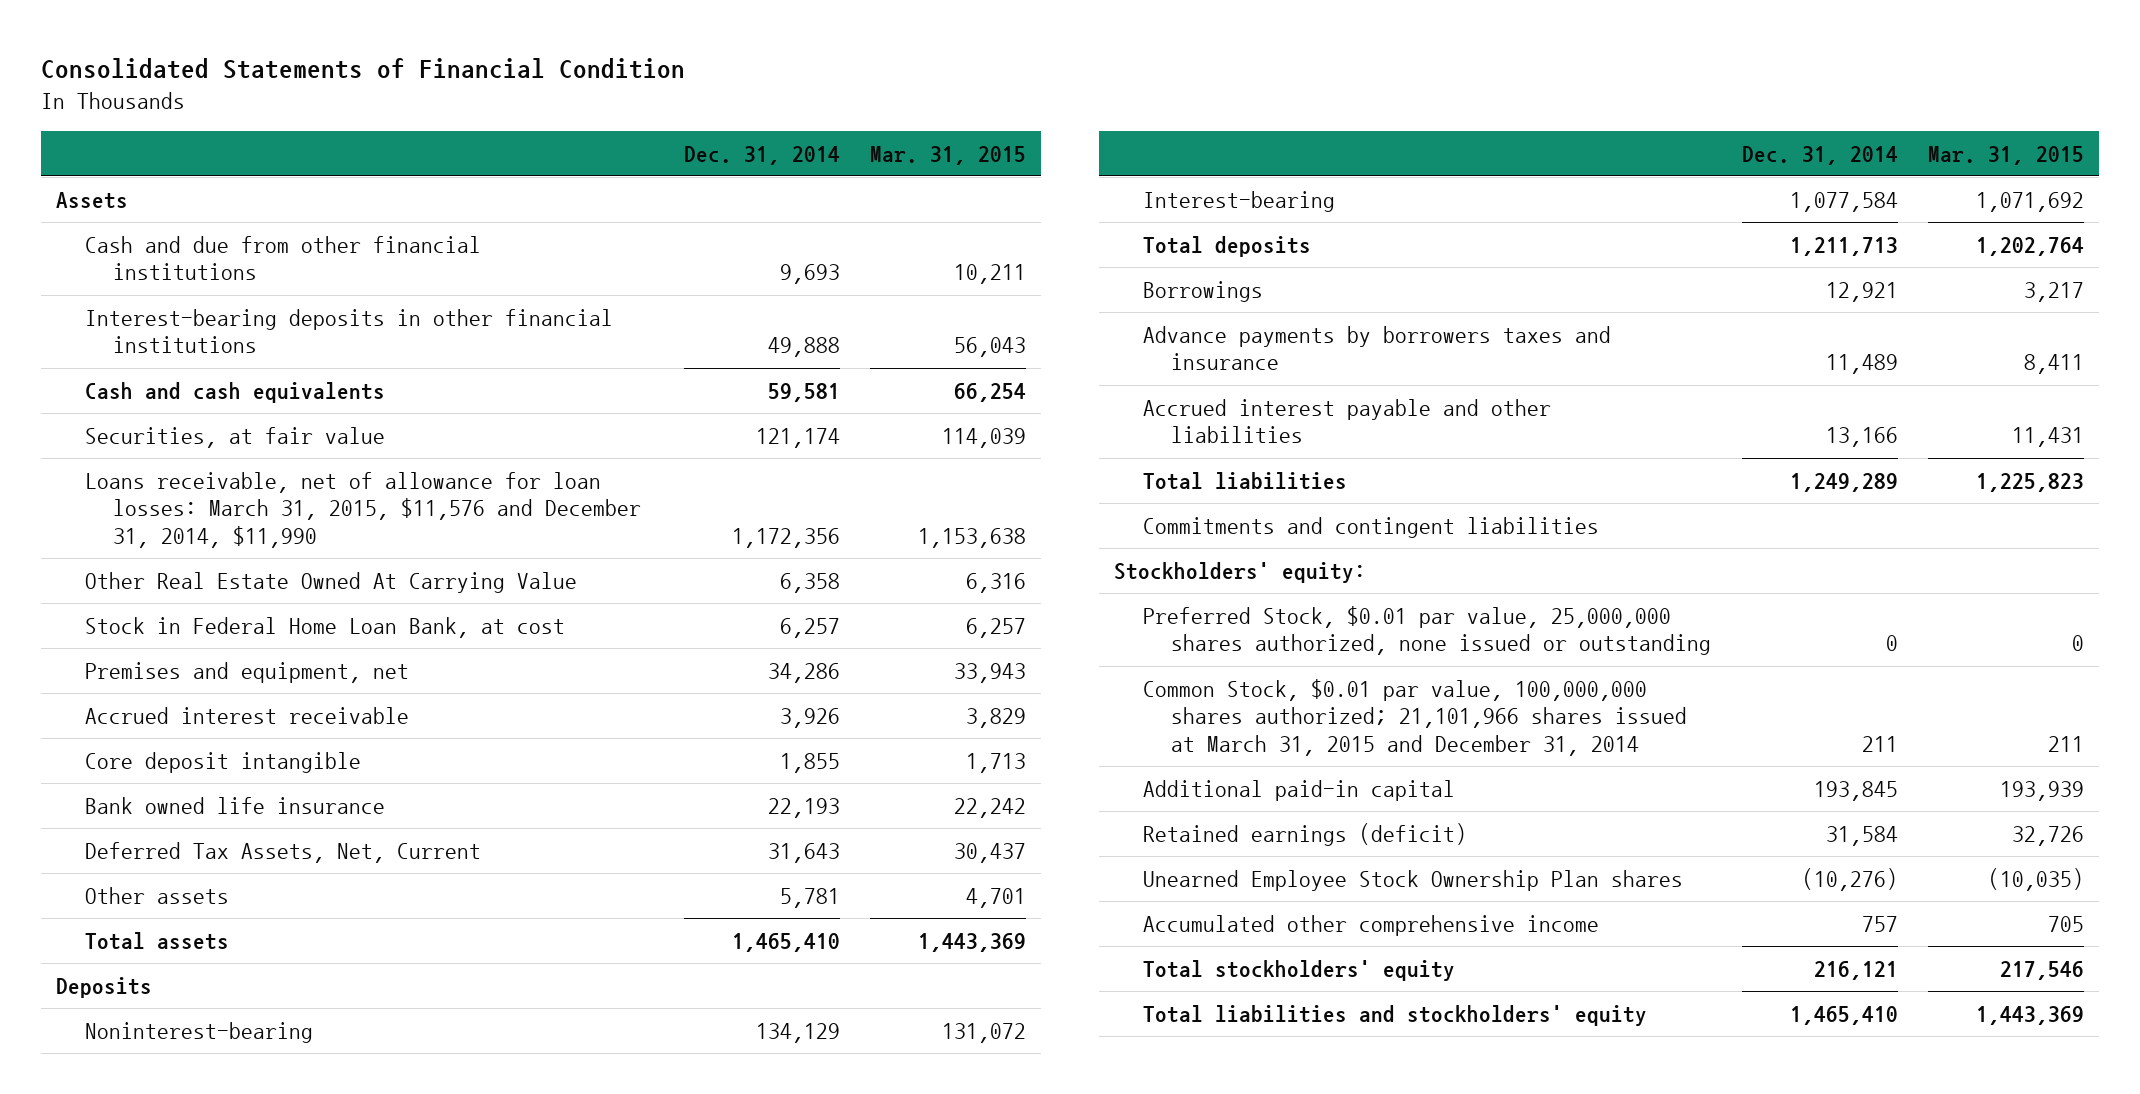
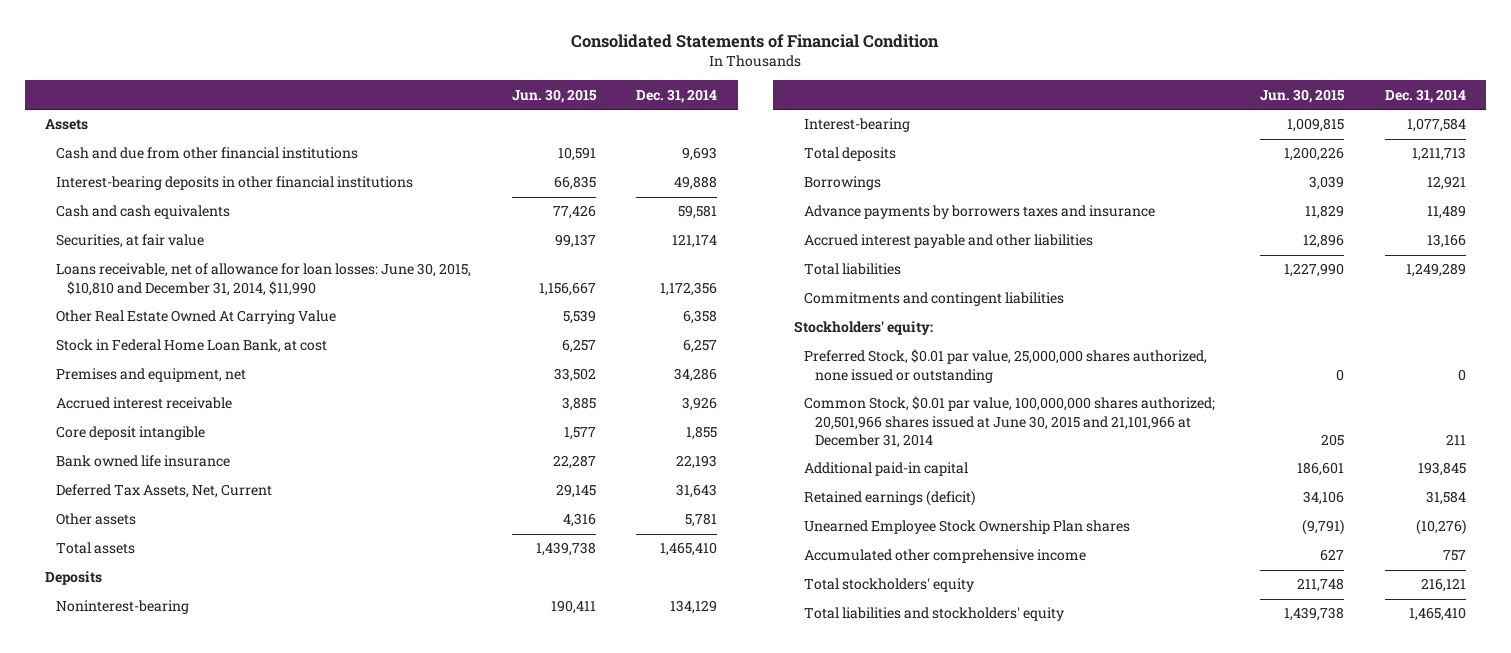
[870,145,1027,165] Mar. 31, 2015 -> none
none -> [511,88,597,103] Jun. 30, 2015
[84,471,642,548] Loans receivable, net of allowance for loan losses: March 31, 2015, $11,576 and December 31, 2014, $11,990 -> [55,263,471,296] Loans receivable, net of allowance for loan losses: June 30, 2015, $10,810 and December 31, 2014, $11,990
[1142,678,1687,756] Common Stock, $0.01 par value, 100,000,000 shares authorized; 21,101,966 shares issued at March 31, 2015 and December 31, 2014 -> [804,396,1216,448] Common Stock, $0.01 par value, 100,000,000 shares authorized; 20,501,966 shares issued at June 30, 2015 and 21,101,966 at December 31, 2014

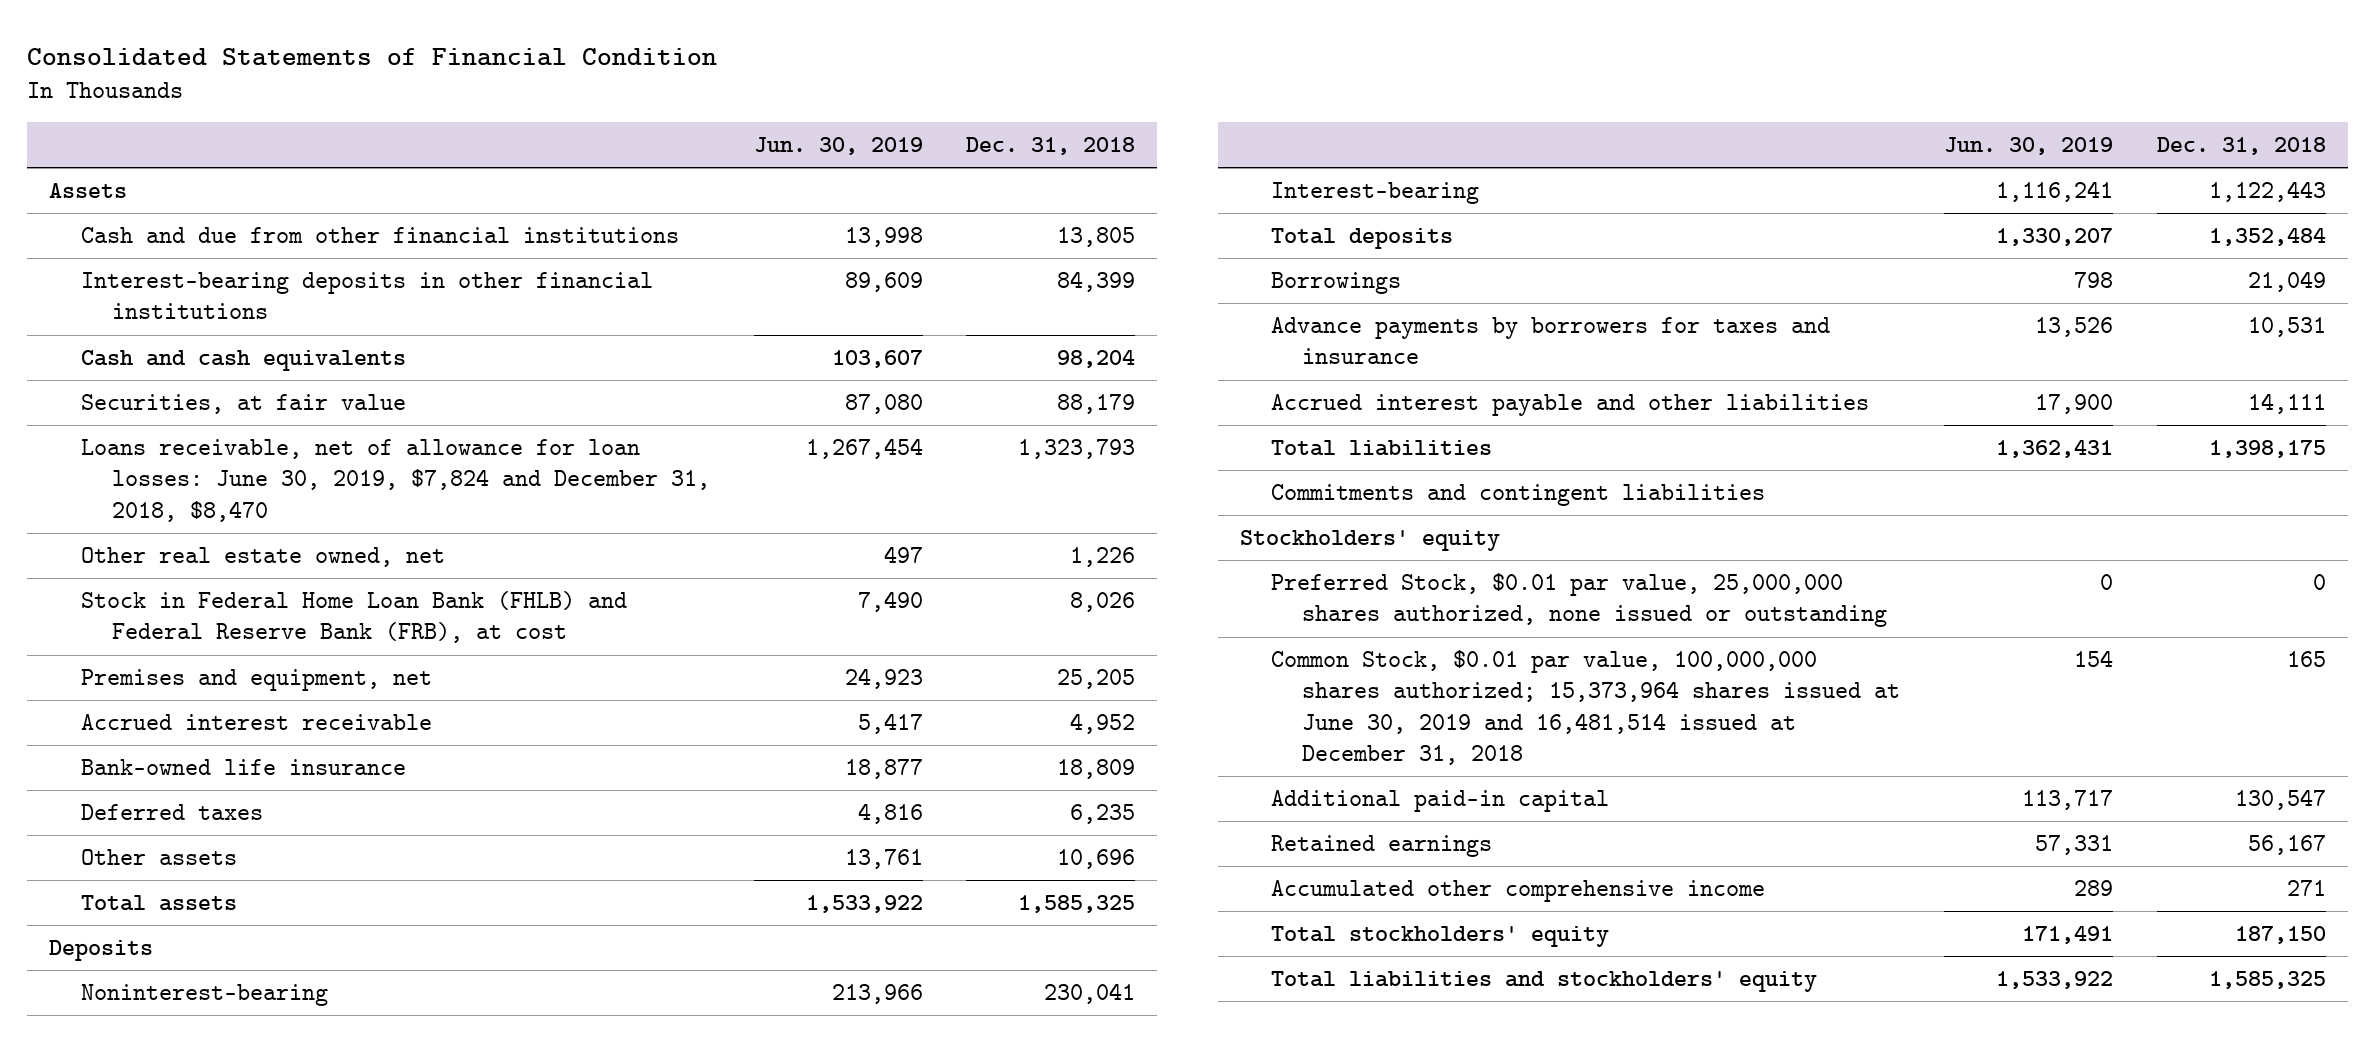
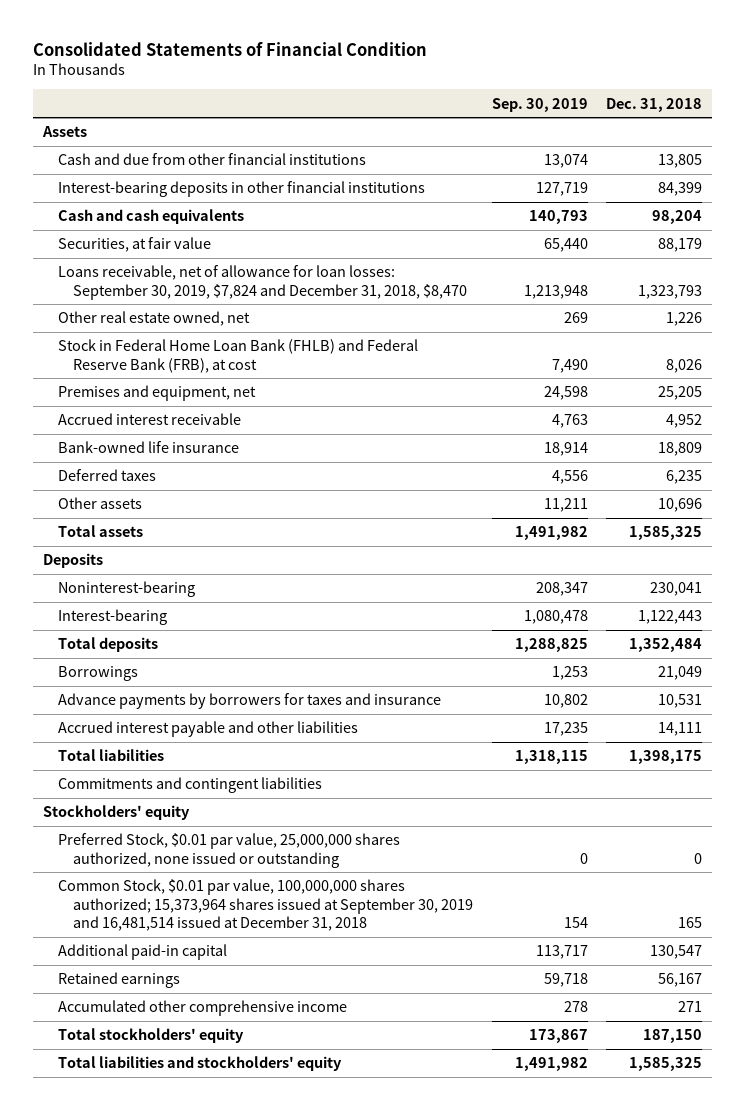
[753,136,923,155] Jun. 30, 2019 -> none
none -> [491,97,588,112] Sep. 30, 2019
[80,438,710,522] Loans receivable, net of allowance for loan losses: June 30, 2019, $7,824 and December 31, 2018, $8,470 -> [57,265,468,300] Loans receivable, net of allowance for loan losses: September 30, 2019, $7,824 and December 31, 2018, $8,470
[1271,649,1901,766] Common Stock, $0.01 par value, 100,000,000 shares authorized; 15,373,964 shares issued at June 30, 2019 and 16,481,514 issued at December 31, 2018 -> [57,879,474,932] Common Stock, $0.01 par value, 100,000,000 shares authorized; 15,373,964 shares issued at September 30, 2019 and 16,481,514 issued at December 31, 2018

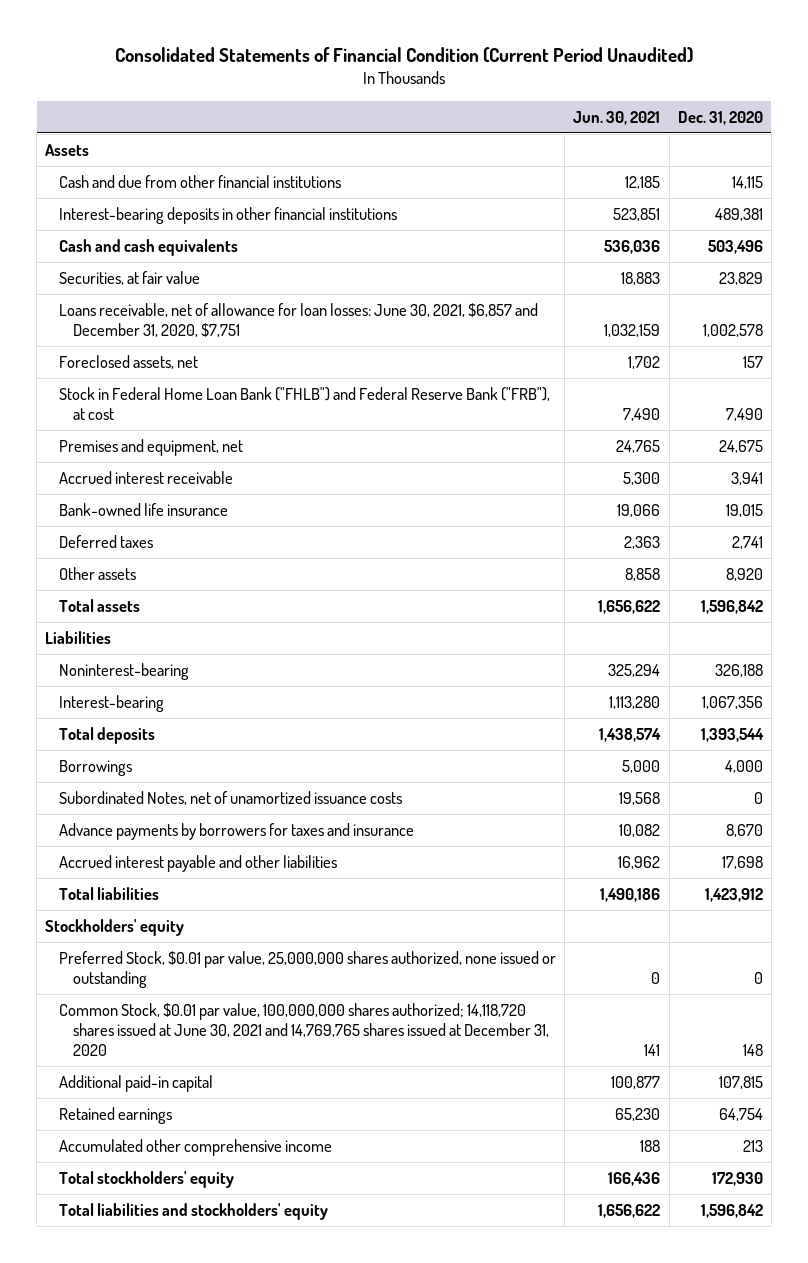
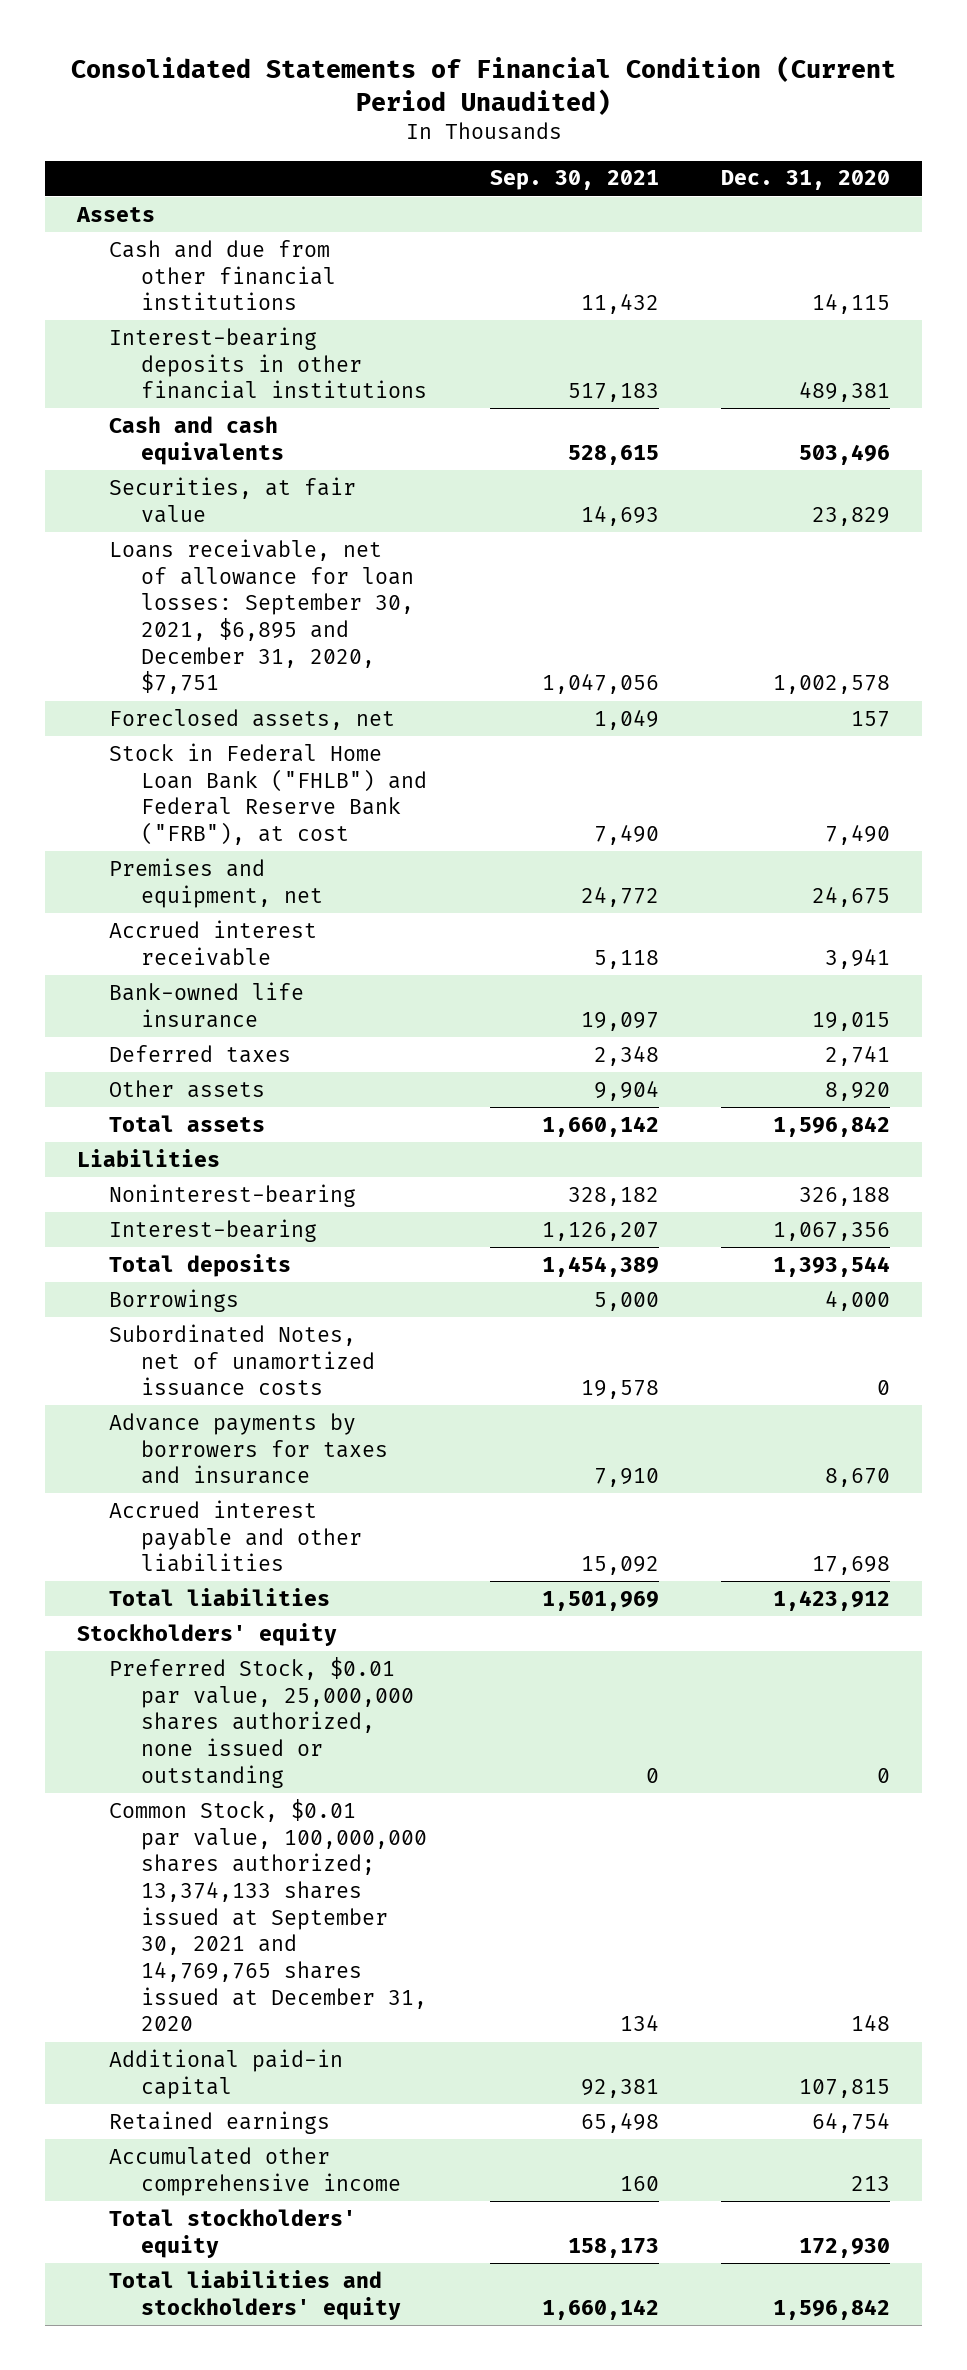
[573,110,661,125] Jun. 30, 2021 -> none
none -> [489,170,659,191] Sep. 30, 2021
[59,302,539,338] Loans receivable, net of allowance for loan losses: June 30, 2021, $6,857 and December 31, 2020, $7,751 -> [108,538,414,695] Loans receivable, net of allowance for loan losses: September 30, 2021, $6,895 and December 31, 2020, $7,751
[59,1002,549,1057] Common Stock, $0.01 par value, 100,000,000 shares authorized; 14,118,720 shares issued at June 30, 2021 and 14,769,765 shares issued at December 31, 2020 -> [108,1798,427,2032] Common Stock, $0.01 par value, 100,000,000 shares authorized; 13,374,133 shares issued at September 30, 2021 and 14,769,765 shares issued at December 31, 2020

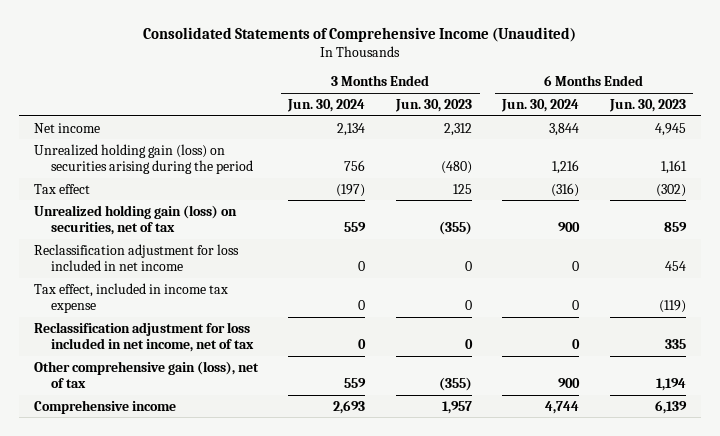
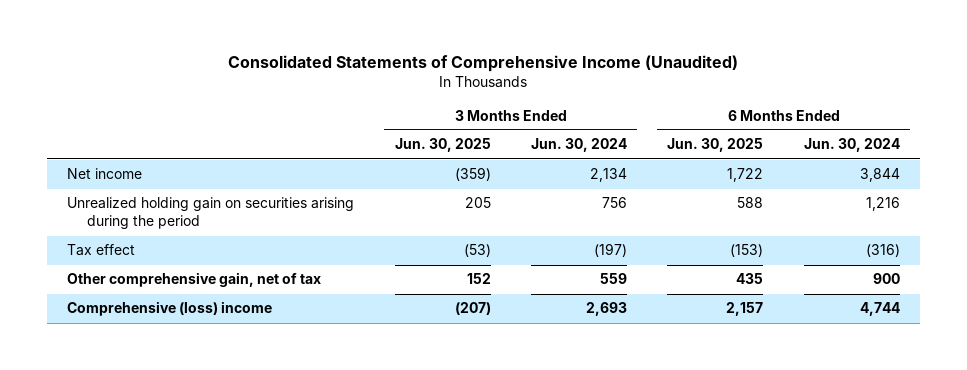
[394,98,472,112] Jun. 30, 2023 -> none
[608,98,686,112] Jun. 30, 2023 -> none
none -> [394,138,491,153] Jun. 30, 2025
none -> [667,138,764,153] Jun. 30, 2025
[33,143,253,175] Unrealized holding gain (loss) on securities arising during the period -> [67,197,355,230] Unrealized holding gain on securities arising during the period
[33,204,237,236] Unrealized holding gain (loss) on securities, net of tax -> none
[33,243,239,272] Reclassification adjustment for loss included in net income -> none
[33,282,228,314] Tax effect, included in income tax expense -> none
[33,321,254,353] Reclassification adjustment for loss included in net income, net of tax -> none
[33,360,259,389] Other comprehensive gain (loss), net of tax -> [67,272,322,288] Other comprehensive gain, net of tax
[33,399,176,414] Comprehensive income -> [67,301,273,317] Comprehensive (loss) income

